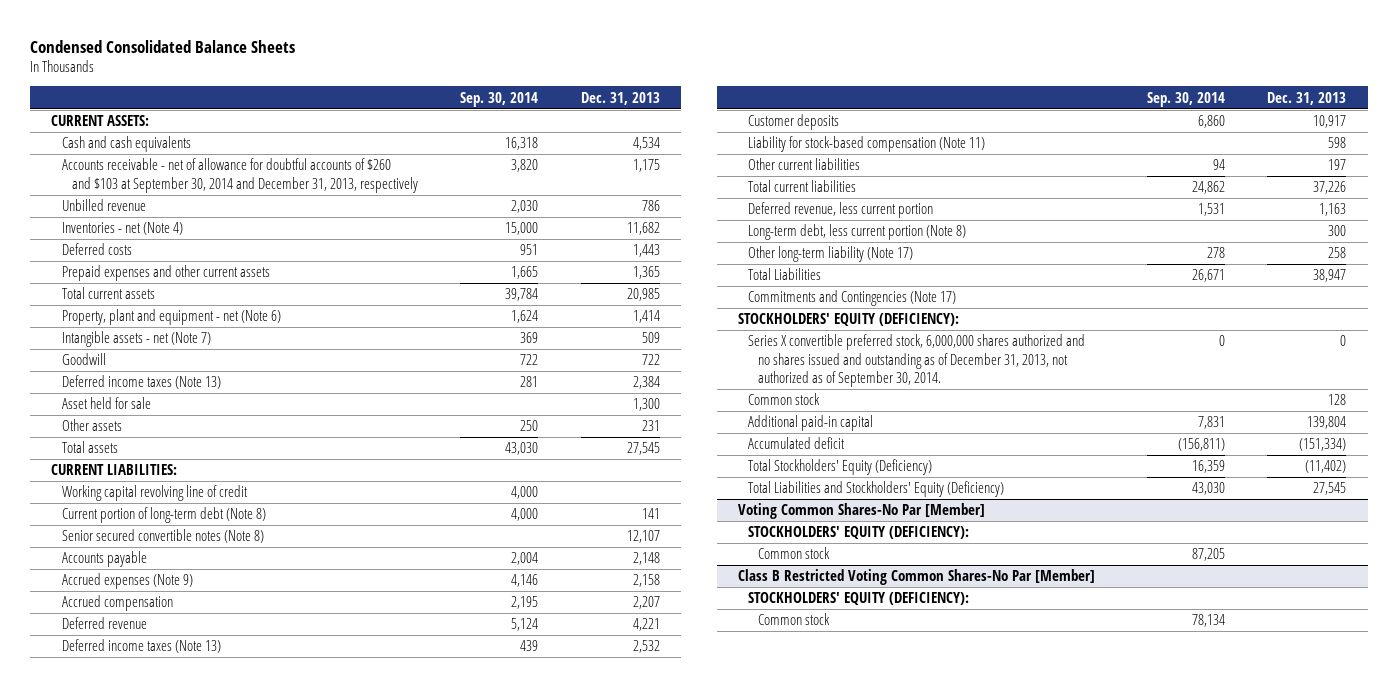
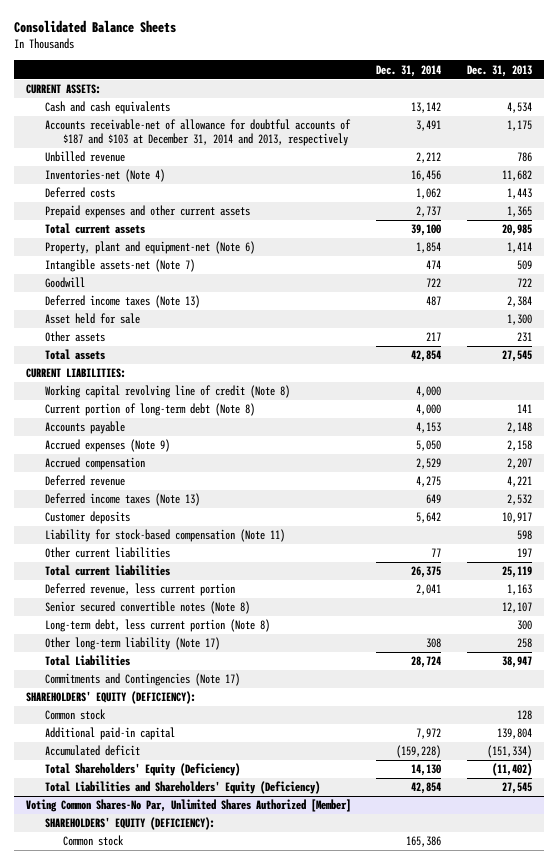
[30,39,296,53] Condensed Consolidated Balance Sheets -> [13,20,176,34] Consolidated Balance Sheets
[460,91,539,107] Sep. 30, 2014 -> none
none -> [376,64,442,77] Dec. 31, 2014
[61,158,418,193] Accounts receivable - net of allowance for doubtful accounts of $260 and $103 at September 30, 2014 and December 31, 2013, respectively -> [44,119,351,147] Accounts receivable-net of allowance for doubtful accounts of $187 and $103 at December 31, 2014 and 2013, respectively
[61,222,183,236] Inventories - net (Note 4) -> [44,169,165,183] Inventories-net (Note 4)
[61,309,281,326] Property, plant and equipment - net (Note 6) -> [44,241,255,255] Property, plant and equipment-net (Note 6)
[61,331,211,348] Intangible assets - net (Note 7) -> [44,259,195,273] Intangible assets-net (Note 7)
[61,485,248,502] Working capital revolving line of credit -> [44,385,290,399] Working capital revolving line of credit (Note 8)
[1313,181,1347,195] 37,226 -> [501,566,532,579] 25,119
[61,529,264,544] Senior secured convertible notes (Note 8) -> [44,601,250,615] Senior secured convertible notes (Note 8)
[748,334,1086,387] Series X convertible preferred stock, 6,000,000 shares authorized and no shares issued and outstanding as of December 31, 2013, not authorized as of September 30, 2014. -> none
[738,313,960,327] STOCKHOLDERS' EQUITY (DEFICIENCY): -> [26,691,197,705] SHAREHOLDERS' EQUITY (DEFICIENCY):
[758,547,831,560] Common stock -> none
[738,569,1096,586] Class B Restricted Voting Common Shares-No Par [Member] -> none
[748,592,970,606] STOCKHOLDERS' EQUITY (DEFICIENCY): -> none
[748,459,933,476] Total Stockholders' Equity (Deficiency) -> [44,763,240,777] Total Shareholders' Equity (Deficiency)
[748,481,1005,498] Total Liabilities and Stockholders' Equity (Deficiency) -> [44,781,320,795] Total Liabilities and Shareholders' Equity (Deficiency)
[738,503,986,520] Voting Common Shares-No Par [Member] -> [26,799,352,813] Voting Common Shares-No Par, Unlimited Shares Authorized [Member]
[748,526,970,540] STOCKHOLDERS' EQUITY (DEFICIENCY): -> [44,817,215,831] SHAREHOLDERS' EQUITY (DEFICIENCY):

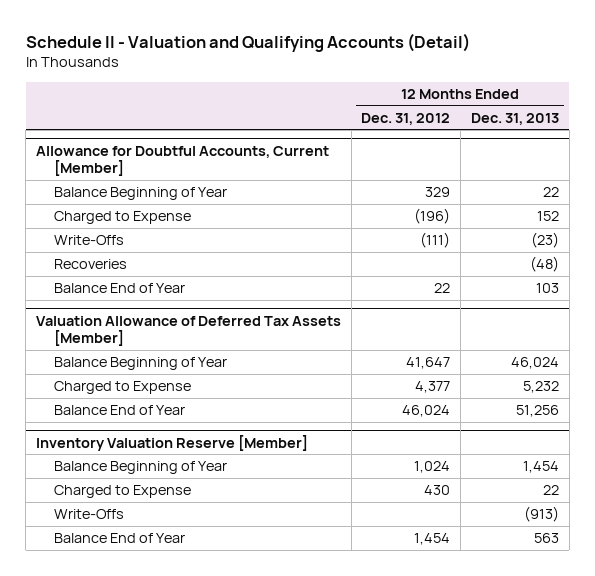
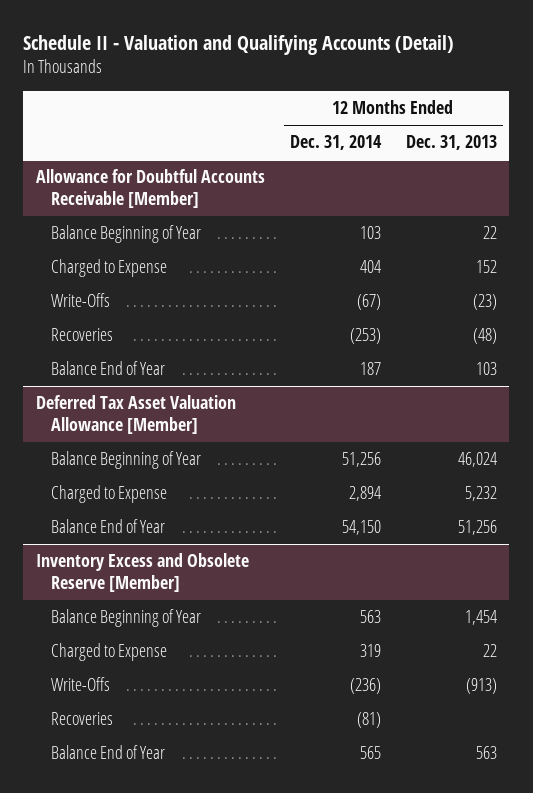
[361,112,451,125] Dec. 31, 2012 -> none
none -> [289,135,382,151] Dec. 31, 2014
[35,145,329,177] Allowance for Doubtful Accounts, Current [Member] -> [35,169,265,208] Allowance for Doubtful Accounts Receivable [Member]
[35,315,341,347] Valuation Allowance of Deferred Tax Assets [Member] -> [35,395,236,434] Deferred Tax Asset Valuation Allowance [Member]
[35,434,308,451] Inventory Valuation Reserve [Member] -> [35,553,249,592] Inventory Excess and Obsolete Reserve [Member]
none -> [51,712,114,726] Recoveries

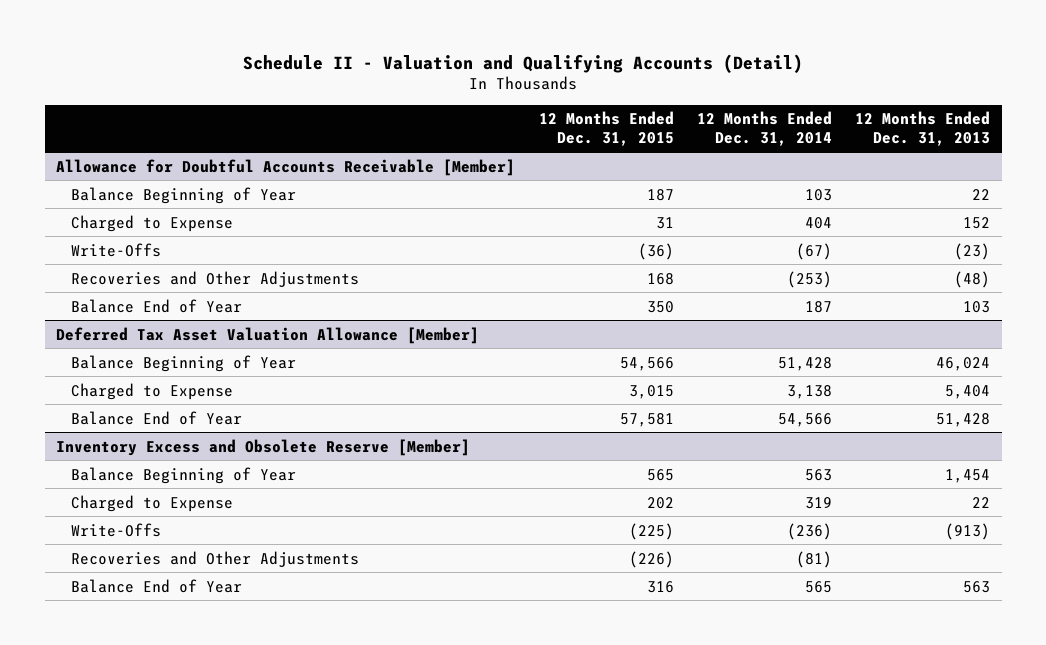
none -> [538,111,674,146] 12 Months Ended Dec. 31, 2015
[51,328,114,342] Recoveries -> [71,270,360,287] Recoveries and Other Adjustments
[341,452,381,468] 51,256 -> [777,356,832,371] 51,428
[348,486,381,502] 2,894 -> [786,384,832,399] 3,138
[464,486,497,502] 5,232 -> [944,384,990,399] 5,404
[341,520,381,536] 54,150 -> [777,412,832,427] 54,566
[457,520,497,536] 51,256 -> [935,412,990,427] 51,428
[51,712,114,726] Recoveries -> [71,550,360,567] Recoveries and Other Adjustments

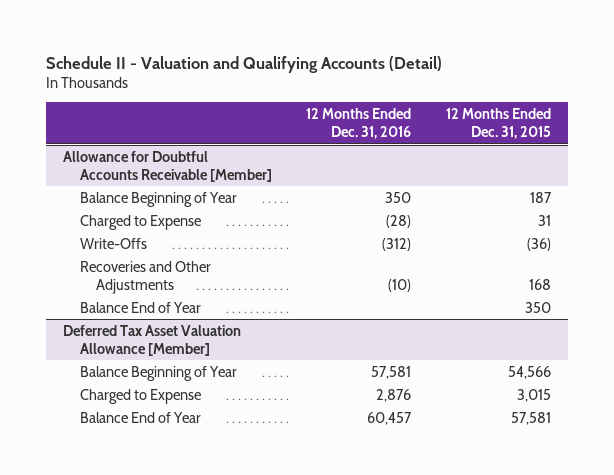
[696,111,832,146] 12 Months Ended Dec. 31, 2014 -> none
[854,111,990,146] 12 Months Ended Dec. 31, 2013 -> none
none -> [306,107,412,140] 12 Months Ended Dec. 31, 2016
[56,438,471,456] Inventory Excess and Obsolete Reserve [Member] -> none
[71,466,297,484] Balance Beginning of Year -> none
[71,494,234,512] Charged to Expense -> none
[71,522,162,537] Write-Offs -> none
[71,550,360,567] Recoveries and Other Adjustments -> none
[71,578,243,593] Balance End of Year -> none

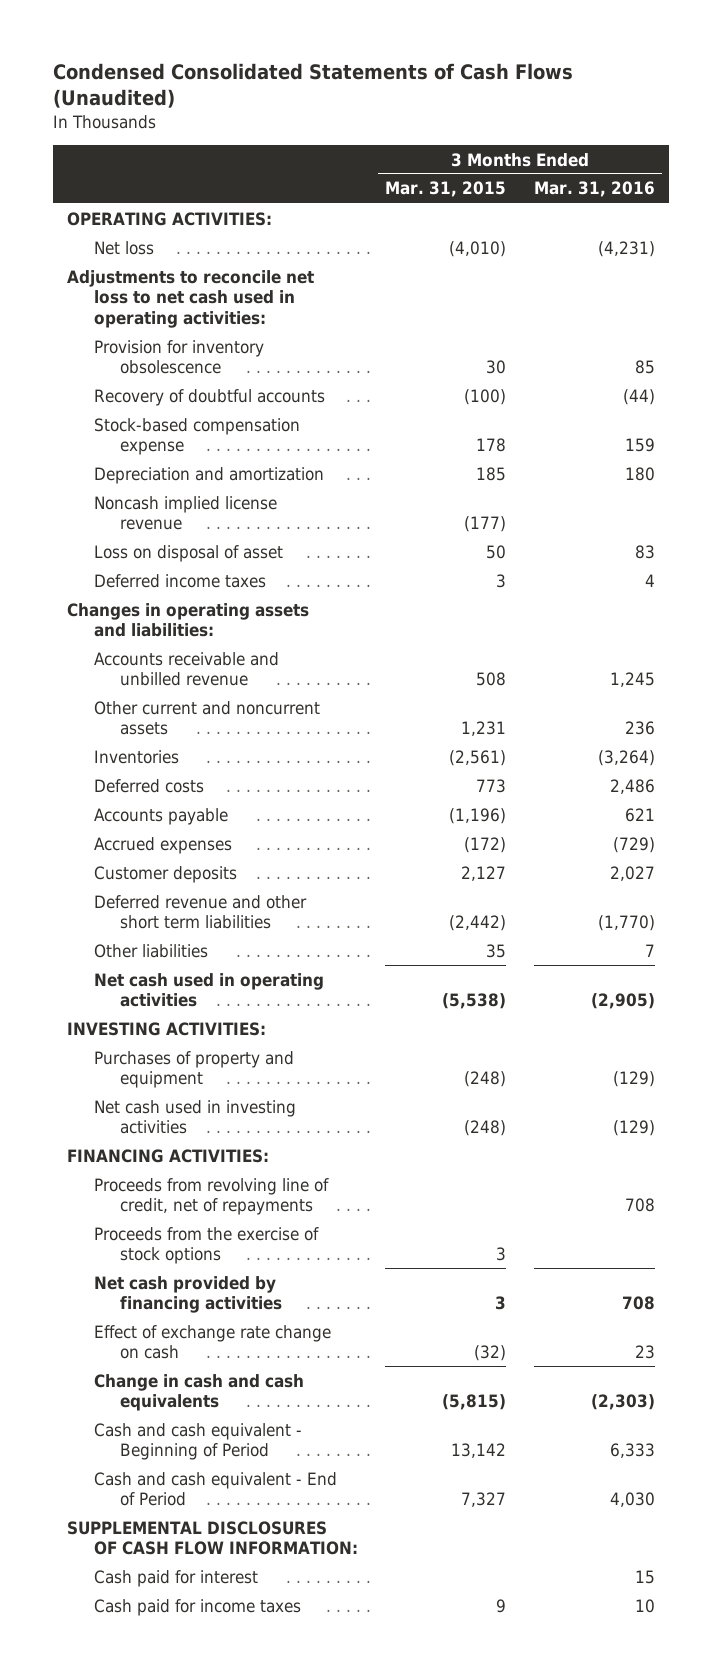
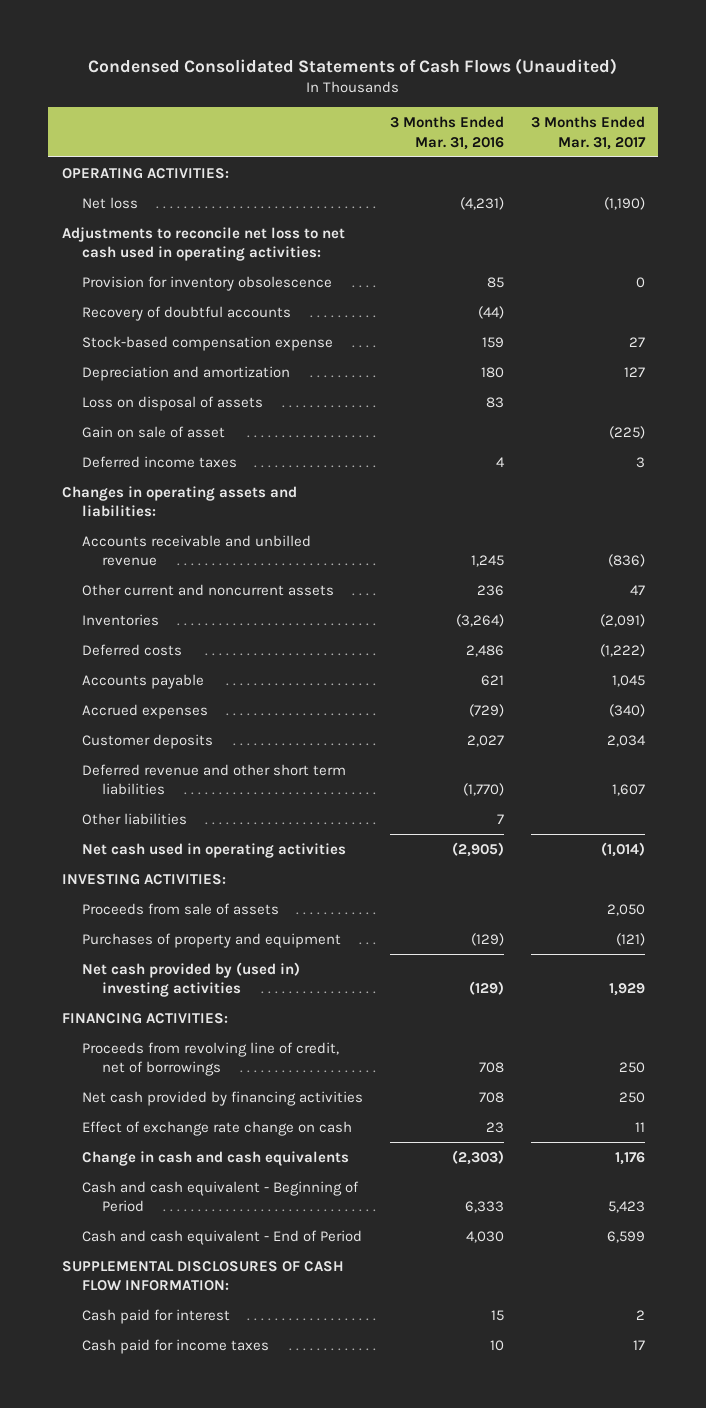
[385,181,507,198] Mar. 31, 2015 -> none
none -> [530,116,646,150] 3 Months Ended Mar. 31, 2017
[93,495,277,531] Noncash implied license revenue -> none
[93,544,283,562] Loss on disposal of asset -> [81,395,263,411] Loss on disposal of assets
none -> [81,425,225,438] Gain on sale of asset
none -> [81,902,279,915] Proceeds from sale of assets
[93,1099,296,1135] Net cash used in investing activities -> [81,961,300,998] Net cash provided by (used in) investing activities
[93,1226,319,1265] Proceeds from the exercise of stock options -> none
[93,1177,329,1216] Proceeds from revolving line of credit, net of repayments -> [81,1041,339,1077] Proceeds from revolving line of credit, net of borrowings

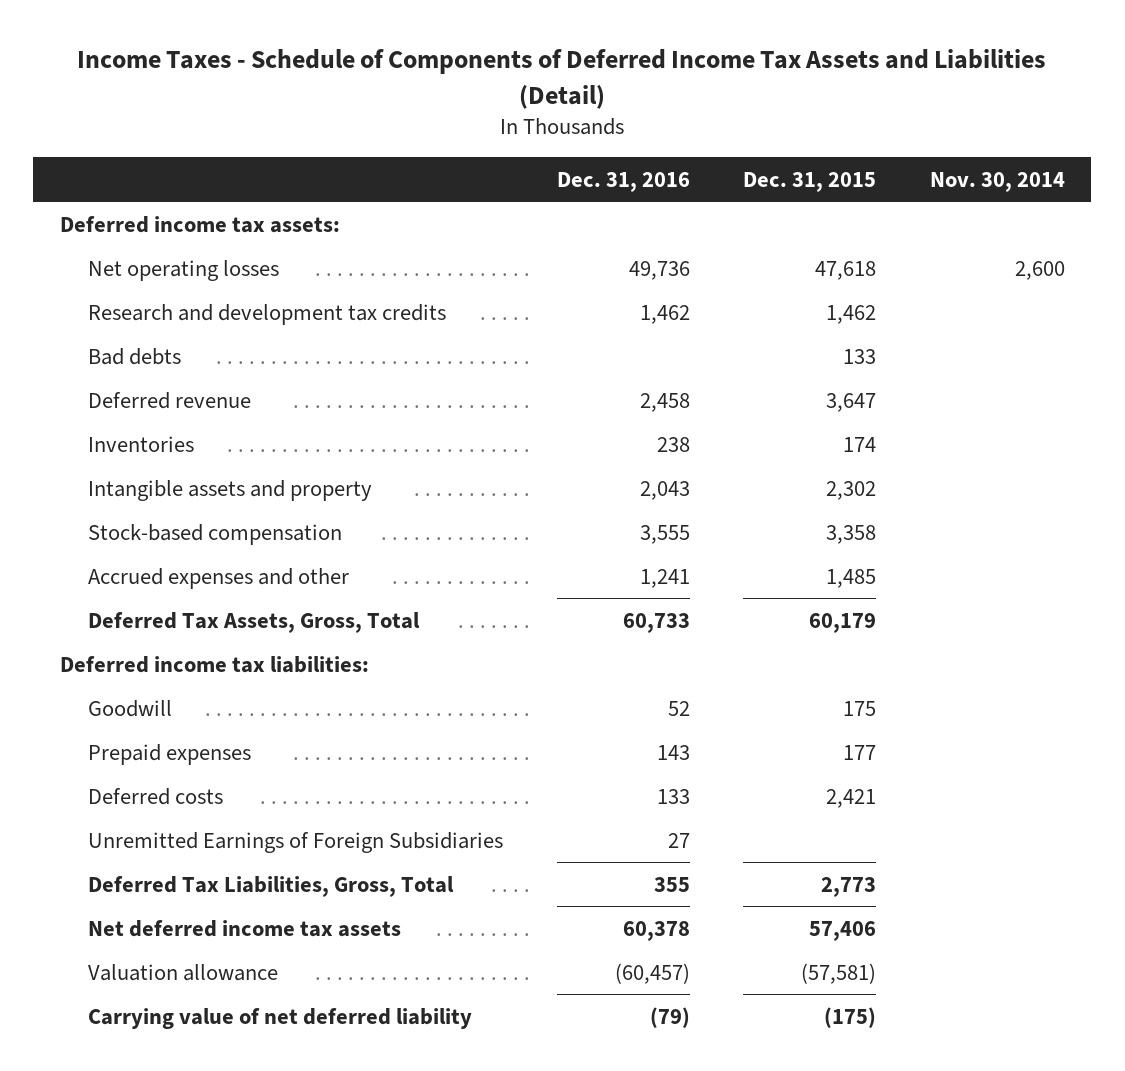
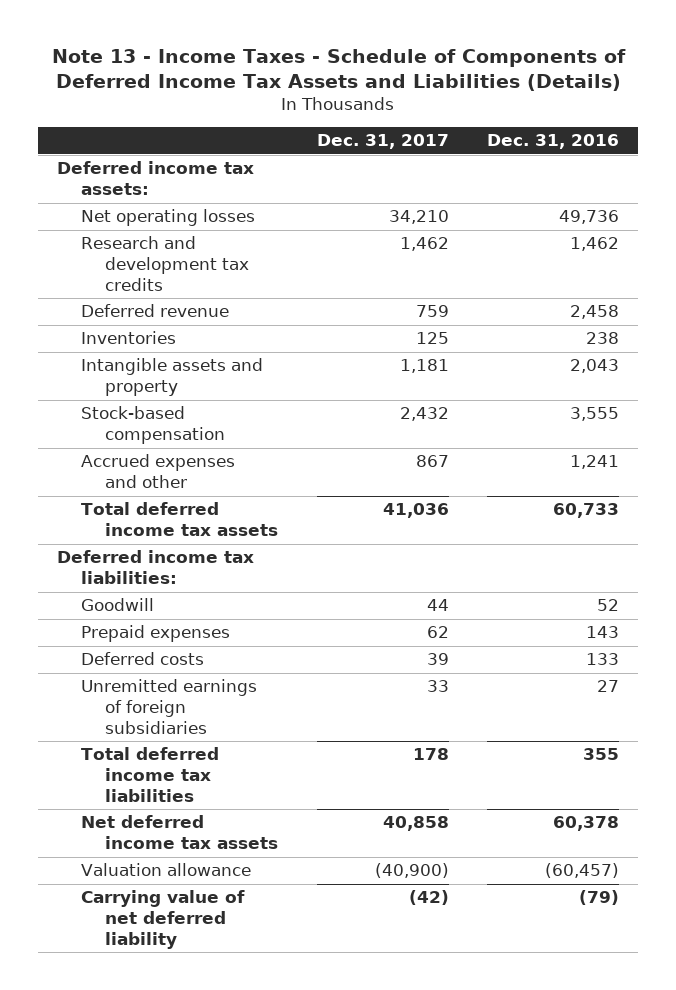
[77,49,1047,109] Income Taxes - Schedule of Components of Deferred Income Tax Assets and Liabilities (Detail) -> [52,49,627,92] Note 13 - Income Taxes - Schedule of Components of Deferred Income Tax Assets and Liabilities (Details)
[743,171,877,192] Dec. 31, 2015 -> none
[929,171,1065,192] Nov. 30, 2014 -> none
none -> [316,134,449,150] Dec. 31, 2017
[88,347,182,365] Bad debts -> none
[88,611,421,633] Deferred Tax Assets, Gross, Total -> [81,502,279,537] Total deferred income tax assets
[88,831,504,853] Unremitted Earnings of Foreign Subsidiaries -> [81,679,258,734] Unremitted earnings of foreign subsidiaries
[88,875,455,897] Deferred Tax Liabilities, Gross, Total -> [81,747,220,802] Total deferred income tax liabilities

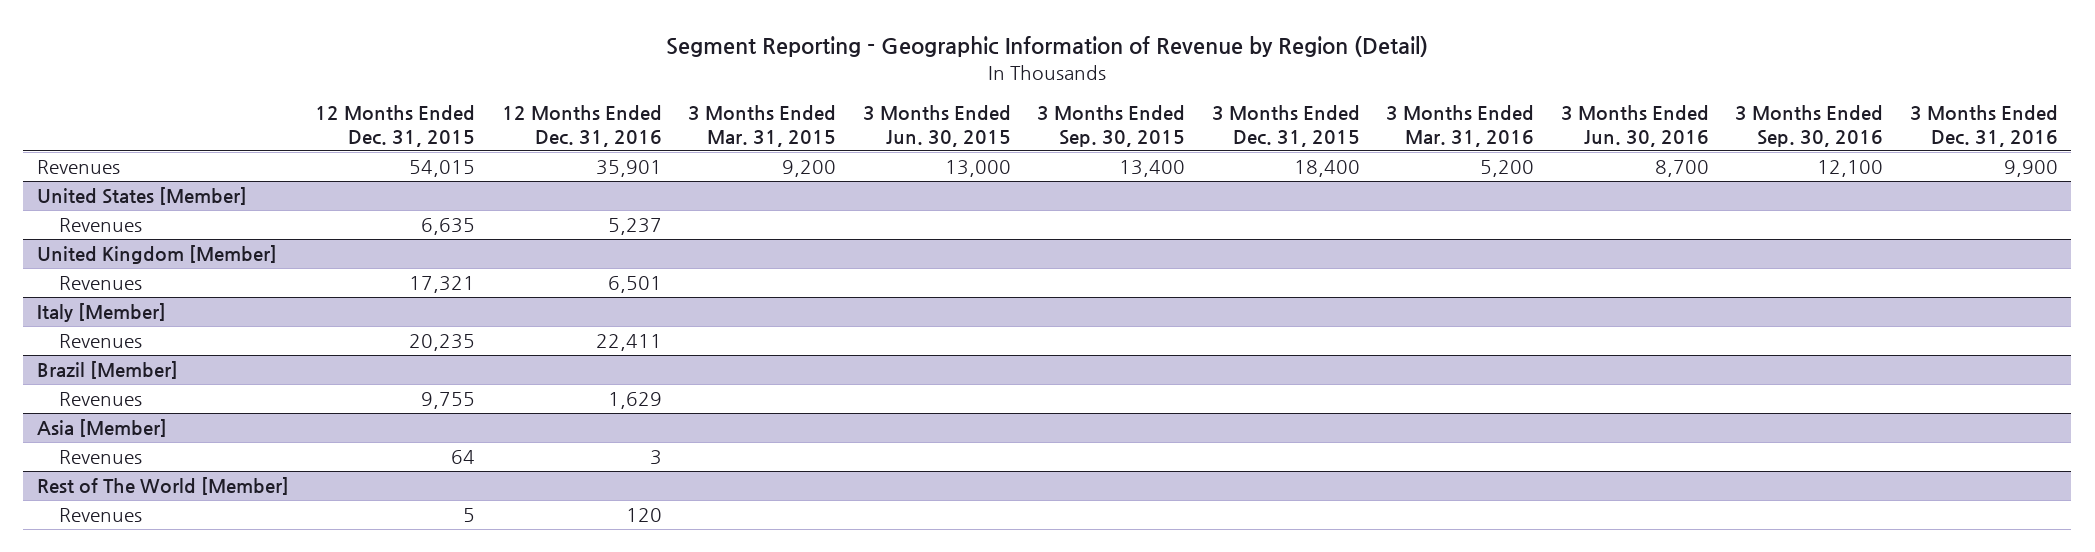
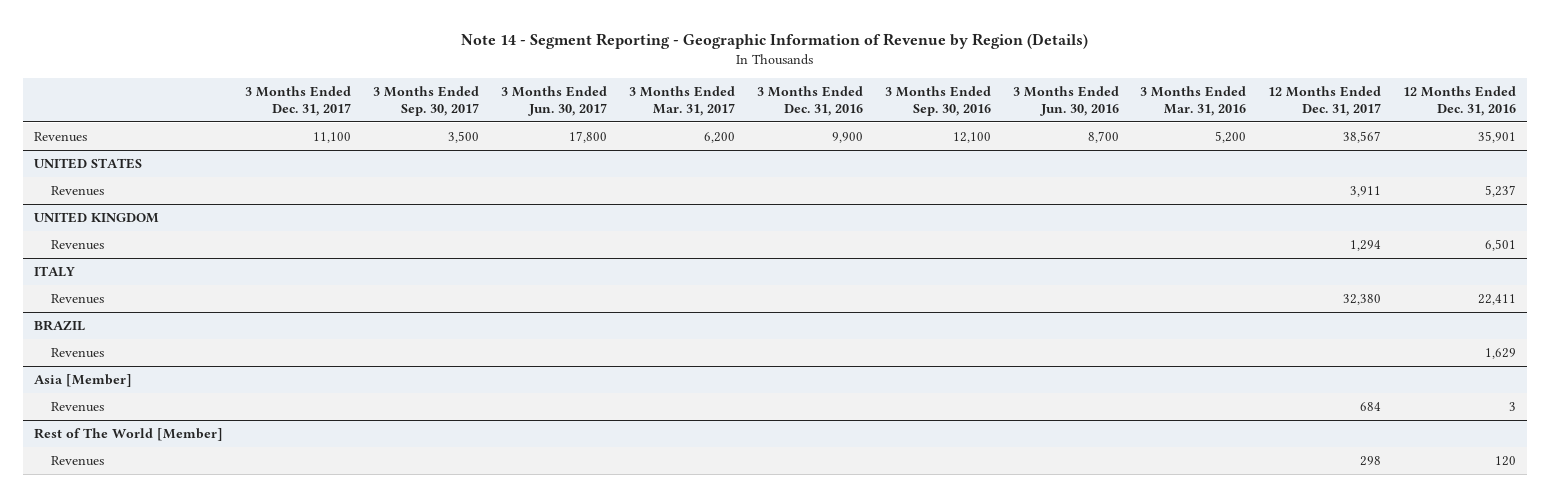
[666,36,1429,58] Segment Reporting - Geographic Information of Revenue by Region (Detail) -> [461,32,1089,49] Note 14 - Segment Reporting - Geographic Information of Revenue by Region (Details)
[315,105,476,147] 12 Months Ended Dec. 31, 2015 -> none
[688,105,837,147] 3 Months Ended Mar. 31, 2015 -> none
[862,105,1011,147] 3 Months Ended Jun. 30, 2015 -> none
[1037,105,1186,147] 3 Months Ended Sep. 30, 2015 -> none
[1211,105,1360,147] 3 Months Ended Dec. 31, 2015 -> none
none -> [244,85,351,117] 3 Months Ended Dec. 31, 2017
none -> [372,85,479,117] 3 Months Ended Sep. 30, 2017
none -> [500,85,607,117] 3 Months Ended Jun. 30, 2017
none -> [628,85,735,117] 3 Months Ended Mar. 31, 2017
none -> [1268,85,1382,117] 12 Months Ended Dec. 31, 2017
[36,186,247,205] United States [Member] -> [33,157,142,169] UNITED STATES
[36,244,277,264] United Kingdom [Member] -> [33,211,159,223] UNITED KINGDOM
[36,302,166,322] Italy [Member] -> [33,265,75,277] ITALY
[36,360,178,379] Brazil [Member] -> [33,319,85,331] BRAZIL

